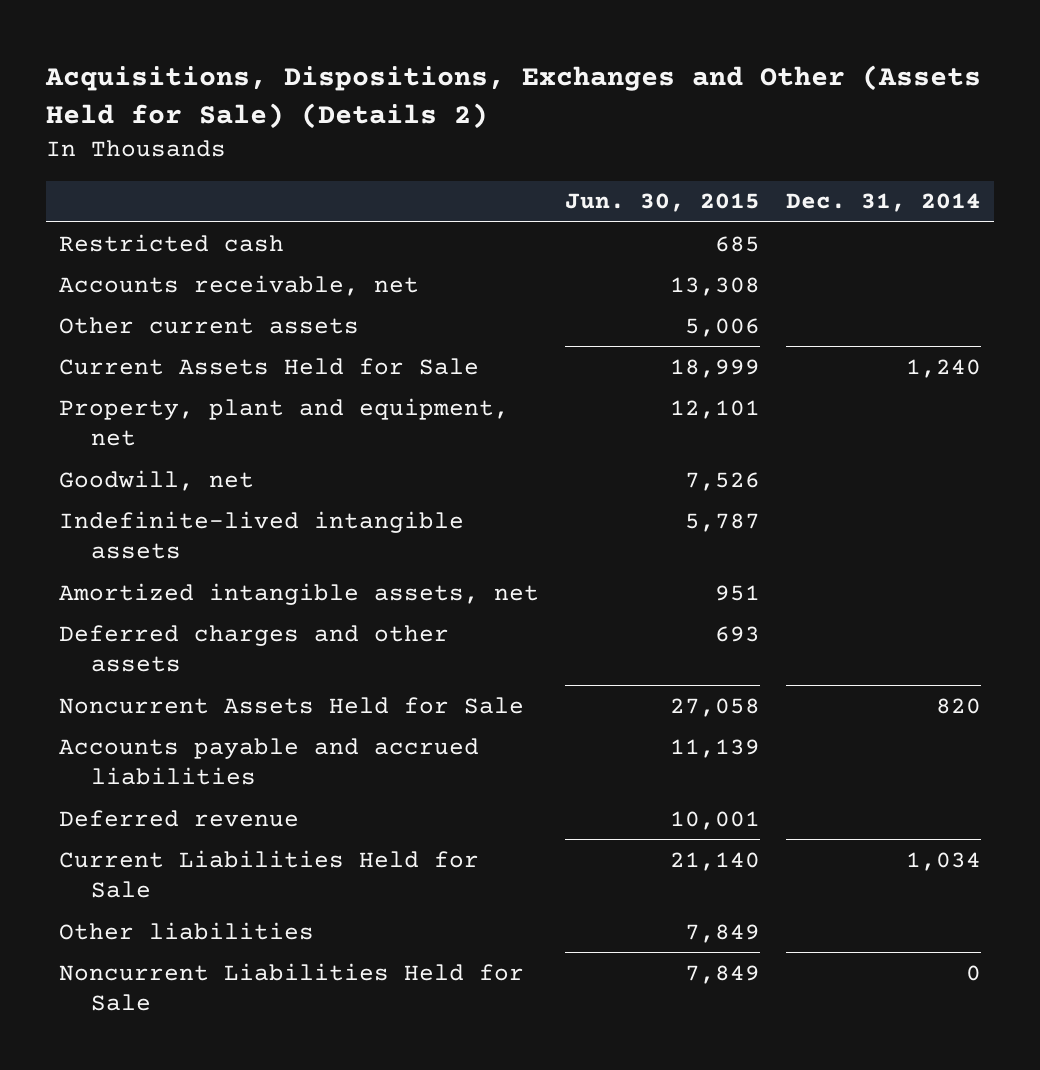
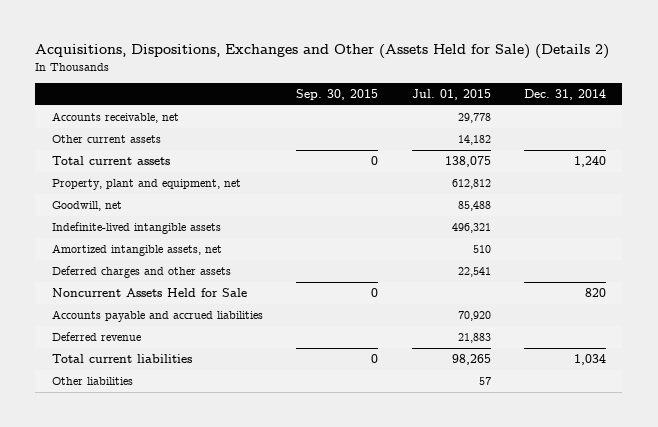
[565,193,761,213] Jun. 30, 2015 -> none
none -> [296,89,379,101] Sep. 30, 2015
none -> [411,89,491,101] Jul. 01, 2015
[59,233,285,252] Restricted cash -> none
[59,357,480,375] Current Assets Held for Sale -> [51,156,170,166] Total current assets
[59,849,480,899] Current Liabilities Held for Sale -> [51,354,192,364] Total current liabilities
[59,962,525,1012] Noncurrent Liabilities Held for Sale -> none

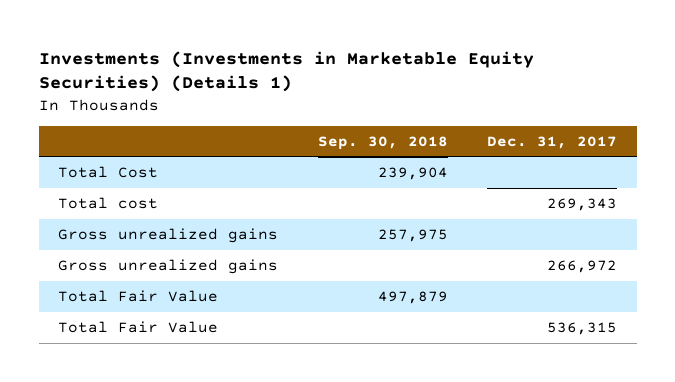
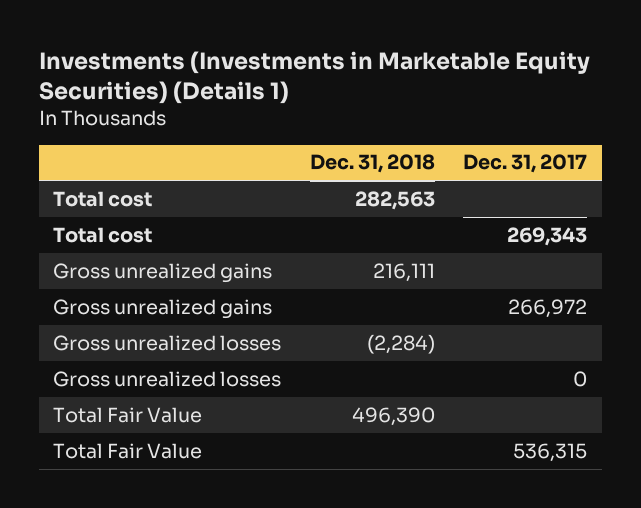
[317,135,448,150] Sep. 30, 2018 -> none
none -> [309,154,435,174] Dec. 31, 2018
[58,165,159,178] Total Cost -> [53,190,153,207] Total cost
none -> [53,334,282,351] Gross unrealized losses
none -> [53,370,282,387] Gross unrealized losses

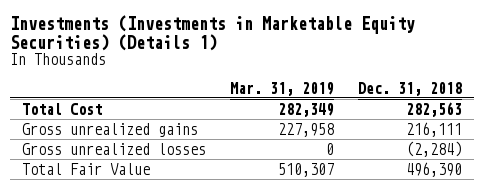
[463,154,588,174] Dec. 31, 2017 -> none
none -> [230,81,335,96] Mar. 31, 2019
[53,226,153,243] Total cost -> none
[53,190,153,207] Total cost -> [22,102,103,115] Total Cost
[53,298,273,319] Gross unrealized gains -> none
[53,370,282,387] Gross unrealized losses -> none
[53,442,203,459] Total Fair Value -> none

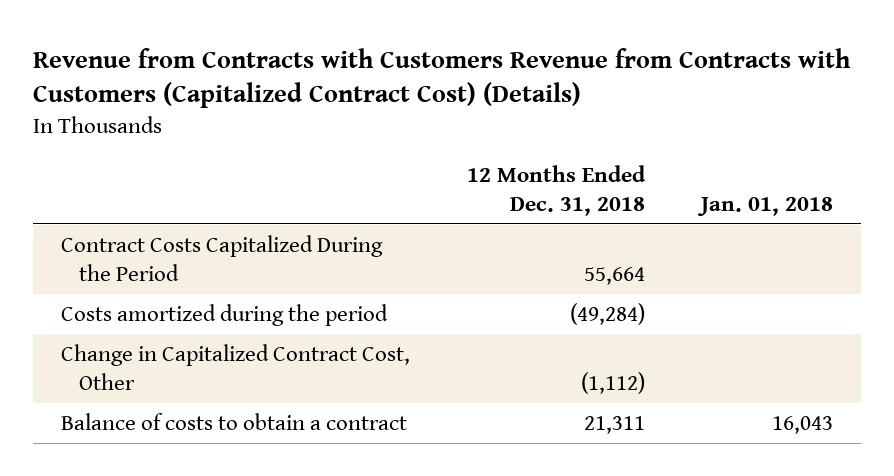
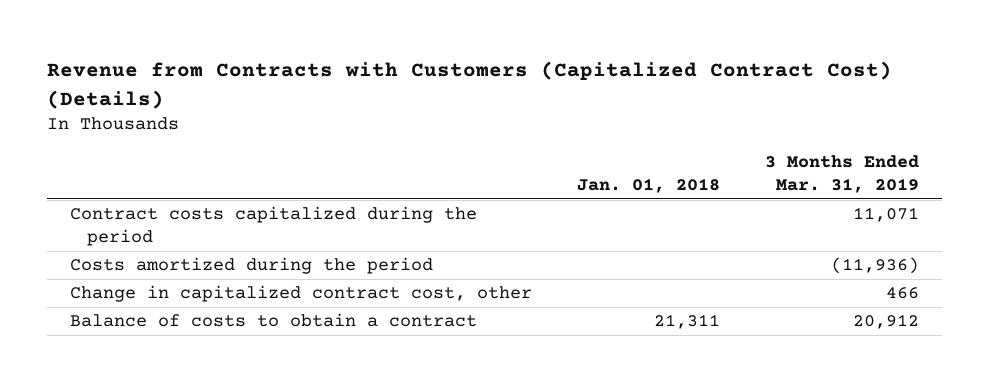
[33,47,852,109] Revenue from Contracts with Customers Revenue from Contracts with Customers (Capitalized Contract Cost) (Details) -> [47,61,893,109] Revenue from Contracts with Customers (Capitalized Contract Cost) (Details)
[466,164,646,216] 12 Months Ended Dec. 31, 2018 -> none
none -> [765,155,920,193] 3 Months Ended Mar. 31, 2019
[61,234,384,281] Contract Costs Capitalized During the Period -> [69,206,477,246] Contract costs capitalized during the period
[61,343,411,390] Change in Capitalized Contract Cost, Other -> [69,285,532,303] Change in capitalized contract cost, other
[772,415,834,434] 16,043 -> [653,314,720,330] 21,311

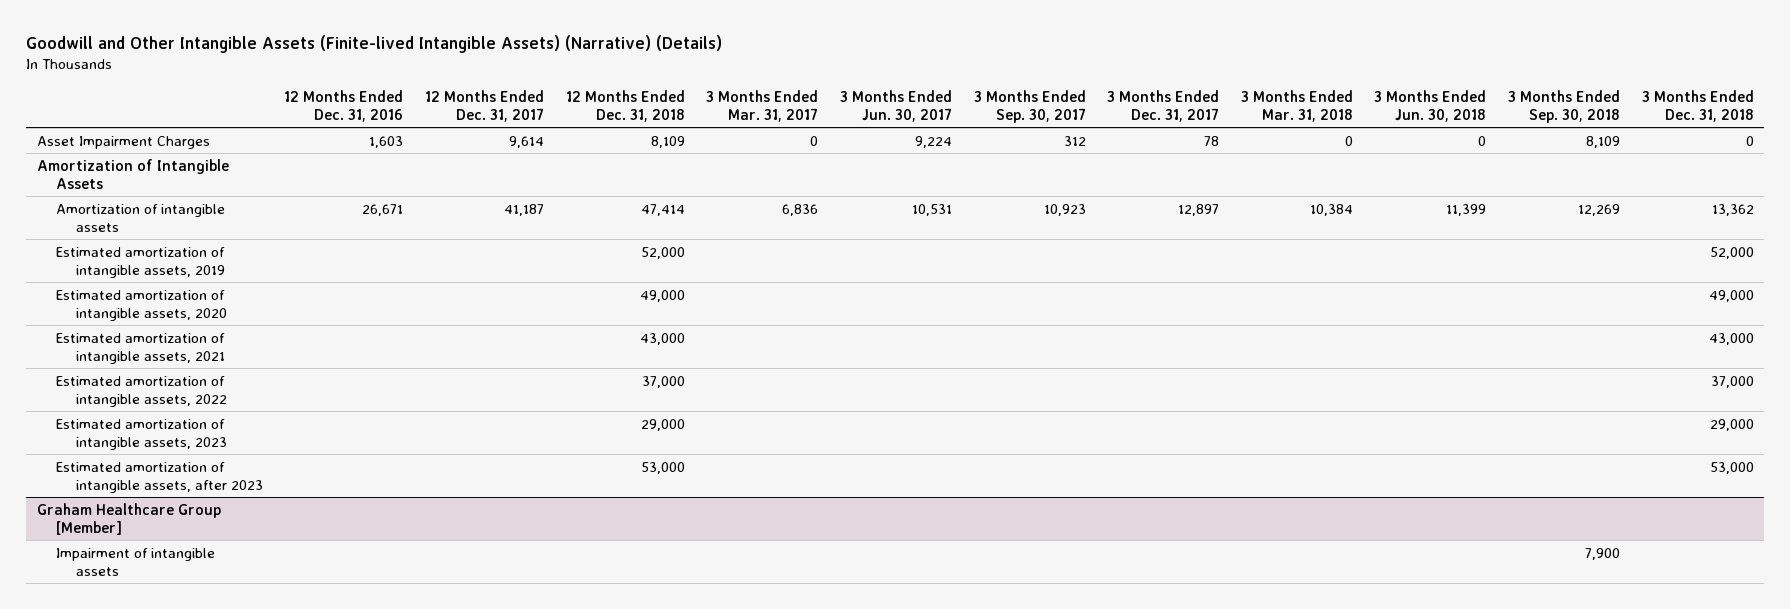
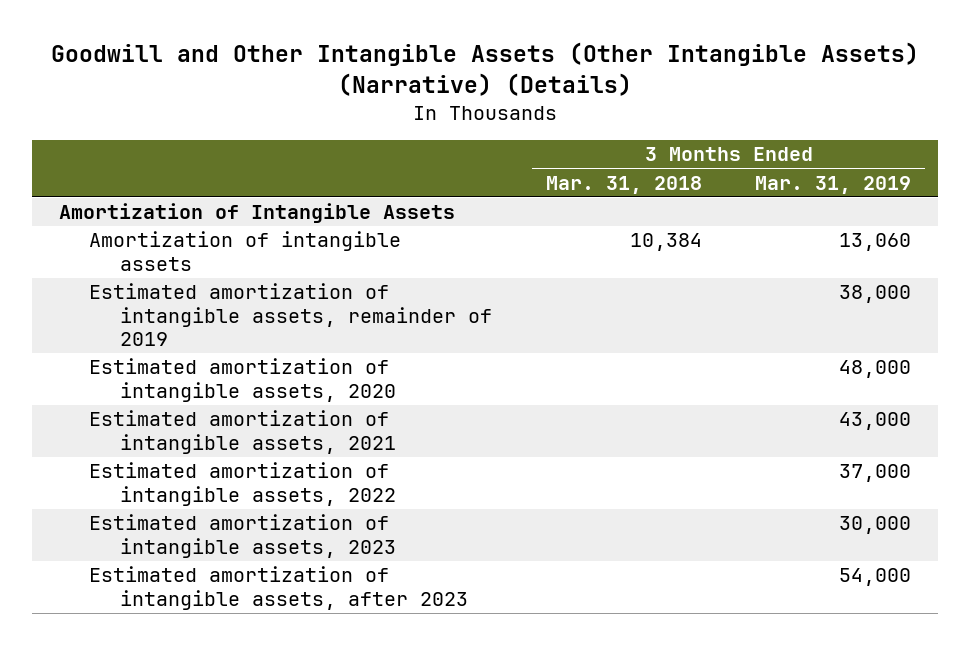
[25,35,722,54] Goodwill and Other Intangible Assets (Finite-lived Intangible Assets) (Narrative) (Details) -> [50,42,919,97] Goodwill and Other Intangible Assets (Other Intangible Assets) (Narrative) (Details)
[284,89,404,122] 12 Months Ended Dec. 31, 2016 -> none
[425,89,545,122] 12 Months Ended Dec. 31, 2017 -> none
[565,89,685,122] 12 Months Ended Dec. 31, 2018 -> none
[706,89,819,122] 3 Months Ended Mar. 31, 2017 -> none
[839,89,952,122] 3 Months Ended Jun. 30, 2017 -> none
[973,89,1086,123] 3 Months Ended Sep. 30, 2017 -> none
[1107,89,1220,122] 3 Months Ended Dec. 31, 2017 -> none
[1374,89,1487,122] 3 Months Ended Jun. 30, 2018 -> none
[1508,89,1621,123] 3 Months Ended Sep. 30, 2018 -> none
[1641,89,1754,122] 3 Months Ended Dec. 31, 2018 -> none
none -> [755,175,912,194] Mar. 31, 2019
[36,135,210,149] Asset Impairment Charges -> none
[56,246,226,278] Estimated amortization of intangible assets, 2019 -> [89,283,492,346] Estimated amortization of intangible assets, remainder of 2019
[36,502,221,535] Graham Healthcare Group [Member] -> none
[56,547,216,576] Impairment of intangible assets -> none

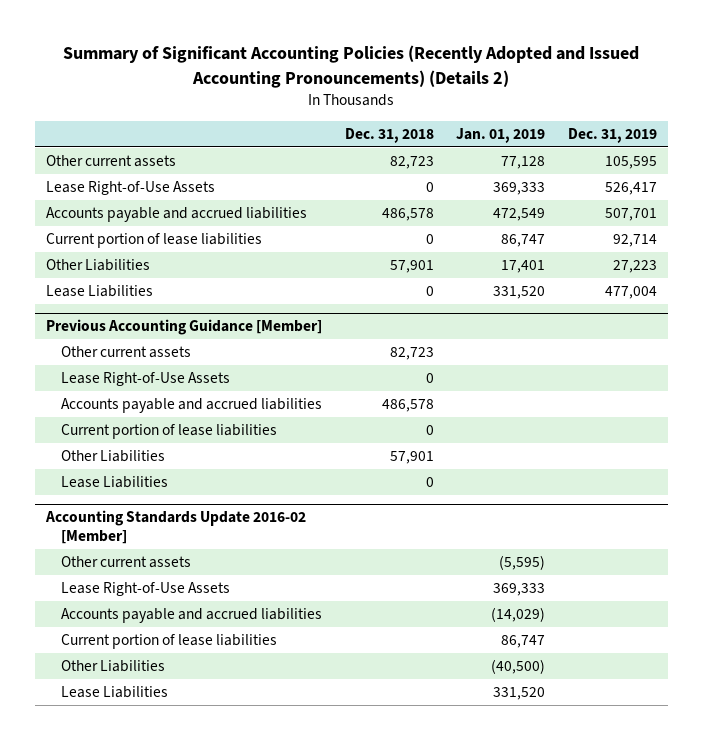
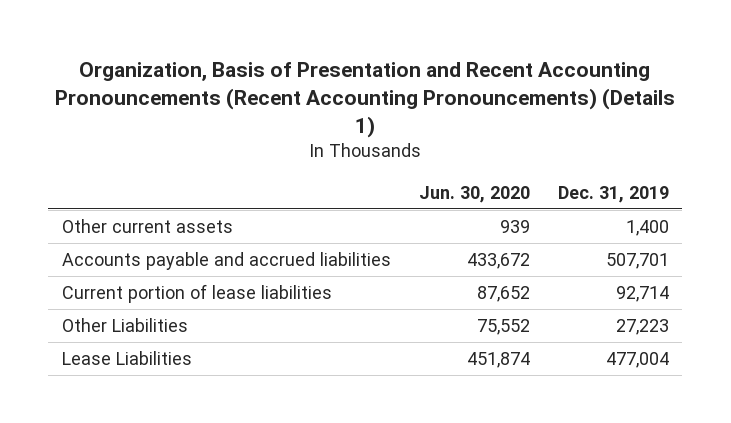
[63,45,640,88] Summary of Significant Accounting Policies (Recently Adopted and Issued Accounting Pronouncements) (Details 2) -> [55,61,676,138] Organization, Basis of Presentation and Recent Accounting Pronouncements (Recent Accounting Pronouncements) (Details 1)
[344,127,434,143] Dec. 31, 2018 -> none
[456,127,546,143] Jan. 01, 2019 -> none
none -> [418,185,530,203] Jun. 30, 2020
[46,181,216,196] Lease Right-of-Use Assets -> none
[604,156,657,170] 105,595 -> [625,219,669,236] 1,400
[46,319,323,336] Previous Accounting Guidance [Member] -> none
[61,346,192,359] Other current assets -> none
[61,372,231,387] Lease Right-of-Use Assets -> none
[61,398,323,414] Accounts payable and accrued liabilities -> none
[61,424,278,440] Current portion of lease liabilities -> none
[61,450,166,463] Other Liabilities -> none
[61,476,169,489] Lease Liabilities -> none
[45,510,307,545] Accounting Standards Update 2016-02 [Member] -> none
[61,556,192,569] Other current assets -> none
[61,582,231,597] Lease Right-of-Use Assets -> none
[61,608,323,624] Accounts payable and accrued liabilities -> none
[61,634,278,650] Current portion of lease liabilities -> none
[61,660,166,673] Other Liabilities -> none
[61,686,169,699] Lease Liabilities -> none

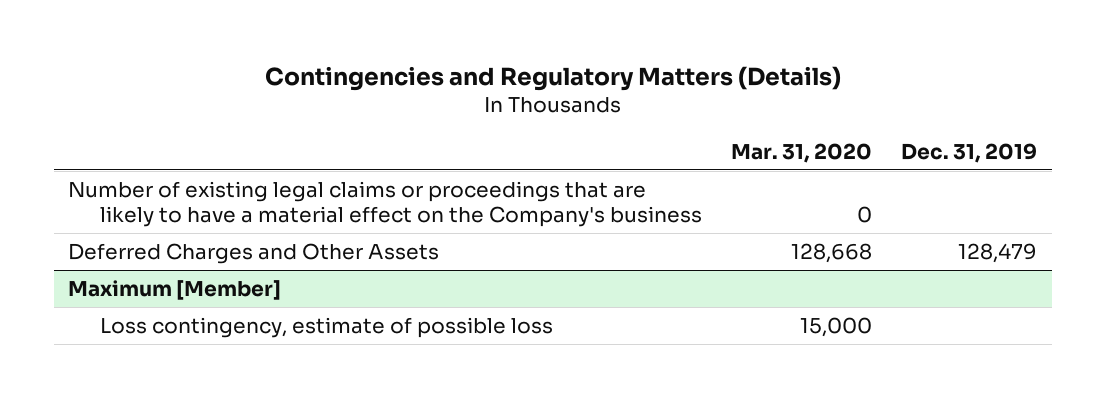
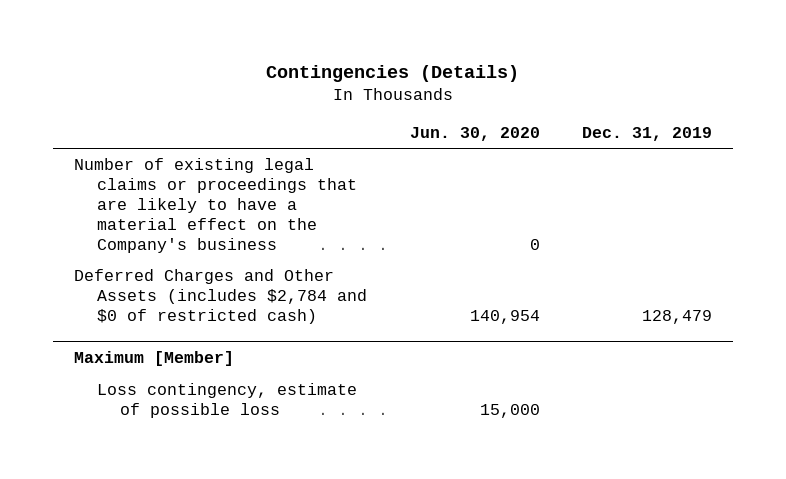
[264,66,841,92] Contingencies and Regulatory Matters (Details) -> [266,65,520,83] Contingencies (Details)
[731,142,873,163] Mar. 31, 2020 -> none
none -> [409,126,540,141] Jun. 30, 2020
[68,242,440,264] Deferred Charges and Other Assets -> [74,269,368,325] Deferred Charges and Other Assets (includes $2,784 and $0 of restricted cash)

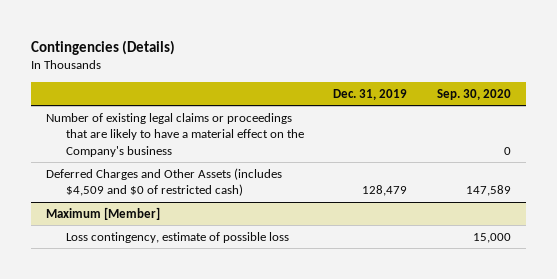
[409,126,540,141] Jun. 30, 2020 -> none
none -> [437,89,512,101] Sep. 30, 2020
[74,269,368,325] Deferred Charges and Other Assets (includes $2,784 and $0 of restricted cash) -> [46,167,283,197] Deferred Charges and Other Assets (includes $4,509 and $0 of restricted cash)

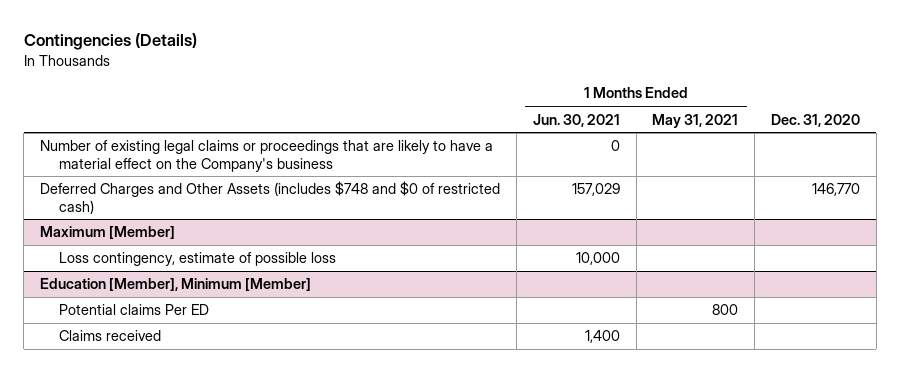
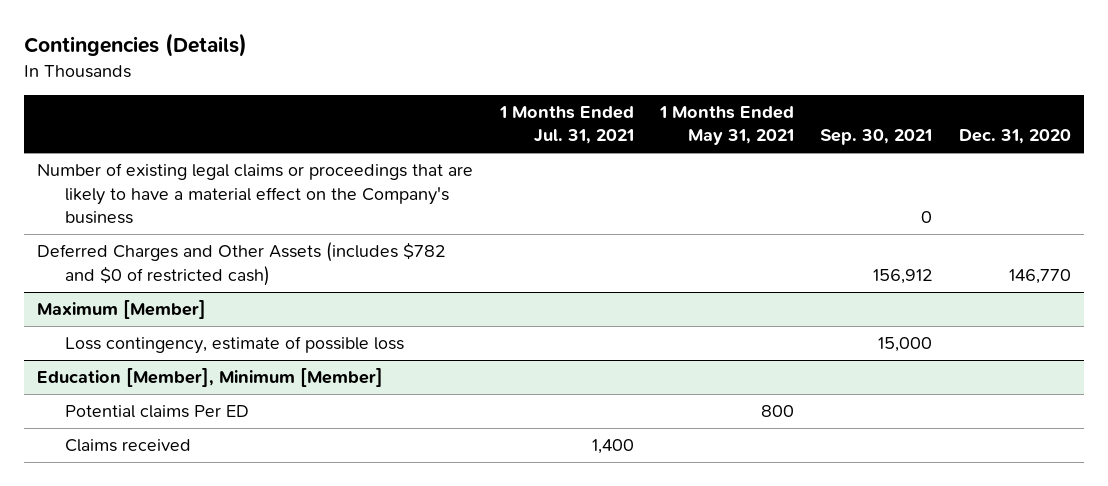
[532,113,620,127] Jun. 30, 2021 -> none
none -> [498,106,634,145] 1 Months Ended Jul. 31, 2021
none -> [820,129,933,146] Sep. 30, 2021
[40,181,501,214] Deferred Charges and Other Assets (includes $748 and $0 of restricted cash) -> [37,242,446,286] Deferred Charges and Other Assets (includes $782 and $0 of restricted cash)

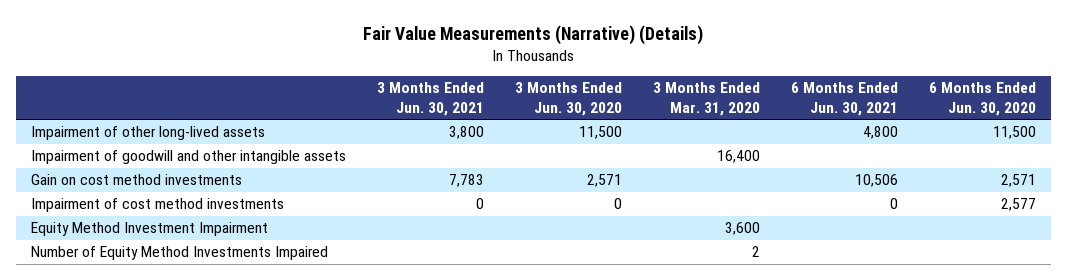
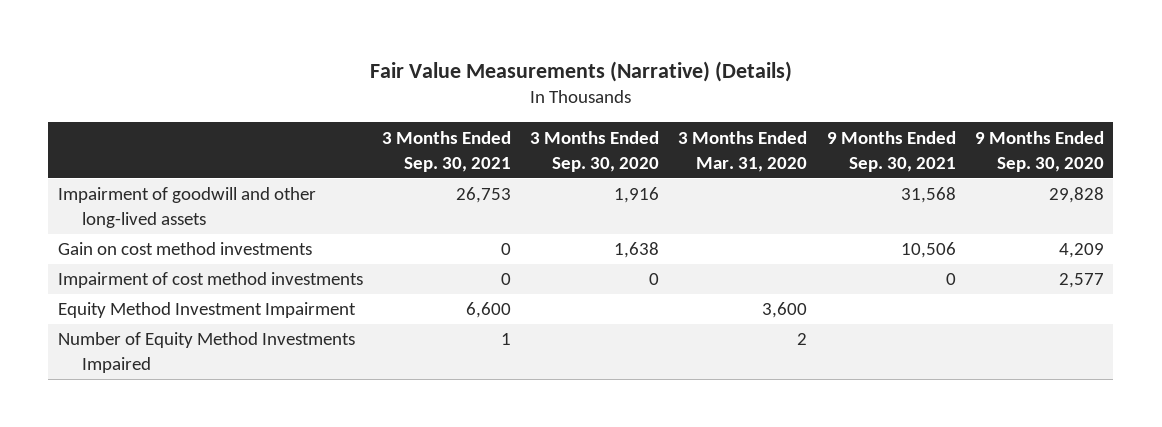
[377,82,485,116] 3 Months Ended Jun. 30, 2021 -> none
[515,82,623,116] 3 Months Ended Jun. 30, 2020 -> none
[790,82,898,116] 6 Months Ended Jun. 30, 2021 -> none
[928,82,1036,116] 6 Months Ended Jun. 30, 2020 -> none
none -> [382,130,512,172] 3 Months Ended Sep. 30, 2021
none -> [530,130,660,172] 3 Months Ended Sep. 30, 2020
none -> [826,130,956,172] 9 Months Ended Sep. 30, 2021
none -> [974,130,1104,172] 9 Months Ended Sep. 30, 2020
[31,150,347,165] Impairment of goodwill and other intangible assets -> none
[31,126,266,141] Impairment of other long-lived assets -> [57,187,316,229] Impairment of goodwill and other long-lived assets

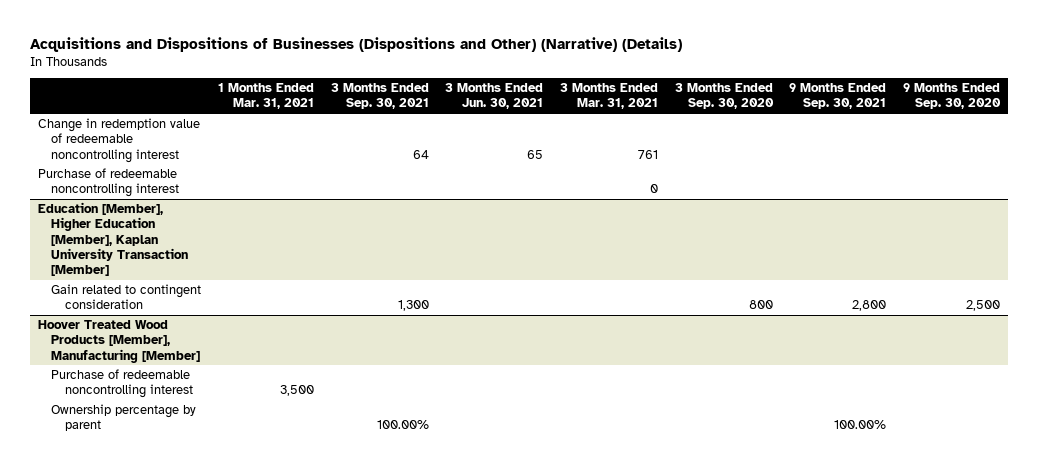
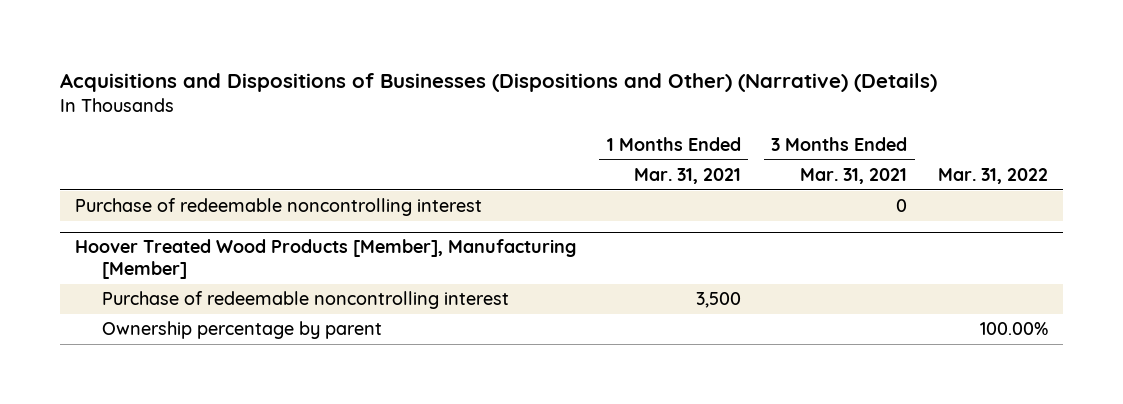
[330,83,429,110] 3 Months Ended Sep. 30, 2021 -> none
[445,83,544,110] 3 Months Ended Jun. 30, 2021 -> none
[674,83,774,110] 3 Months Ended Sep. 30, 2020 -> none
[789,83,887,110] 9 Months Ended Sep. 30, 2021 -> none
[903,83,1002,110] 9 Months Ended Sep. 30, 2020 -> none
none -> [937,168,1048,185] Mar. 31, 2022
[37,118,200,163] Change in redemption value of redeemable noncontrolling interest -> none
[37,202,189,277] Education [Member], Higher Education [Member], Kaplan University Transaction [Member] -> none
[51,284,202,310] Gain related to contingent consideration -> none

